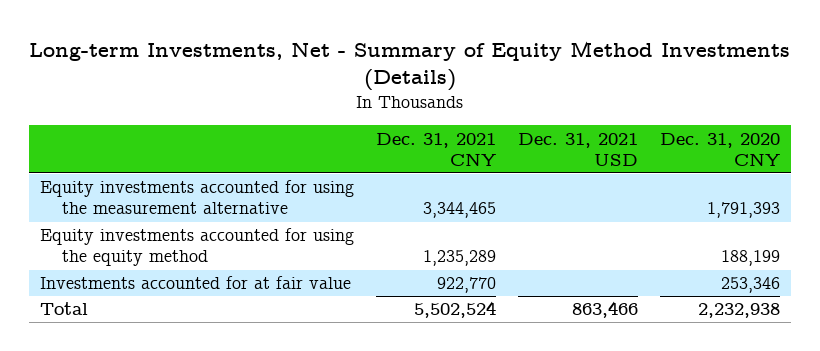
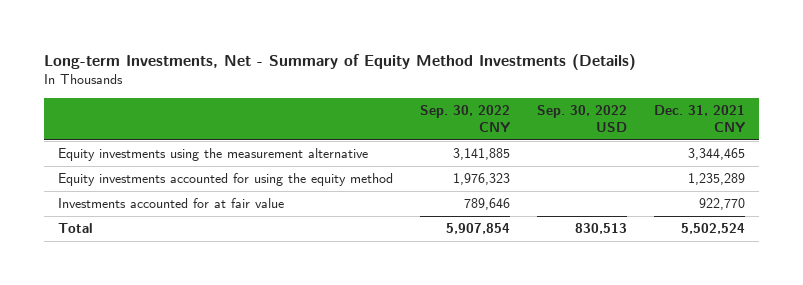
[517,132,638,166] Dec. 31, 2021 USD -> none
[659,132,780,166] Dec. 31, 2020 CNY -> none
none -> [419,105,510,133] Sep. 30, 2022 CNY
none -> [537,105,628,133] Sep. 30, 2022 USD
[40,180,355,215] Equity investments accounted for using the measurement alternative -> [57,148,368,162] Equity investments using the measurement alternative

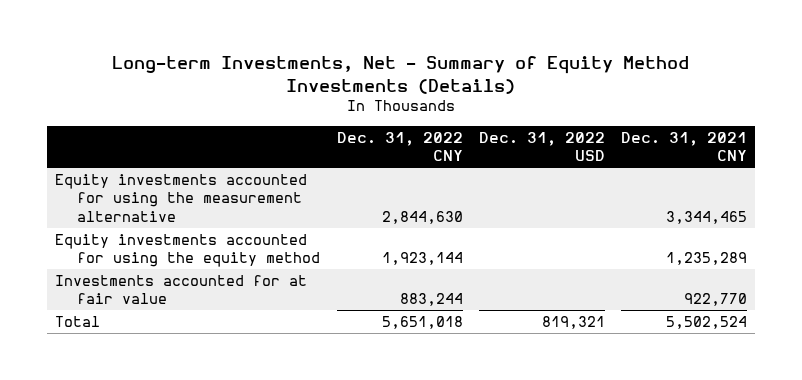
[419,105,510,133] Sep. 30, 2022 CNY -> none
[537,105,628,133] Sep. 30, 2022 USD -> none
none -> [336,131,463,162] Dec. 31, 2022 CNY
none -> [479,131,606,162] Dec. 31, 2022 USD
[57,148,368,162] Equity investments using the measurement alternative -> [55,173,308,222] Equity investments accounted for using the measurement alternative

